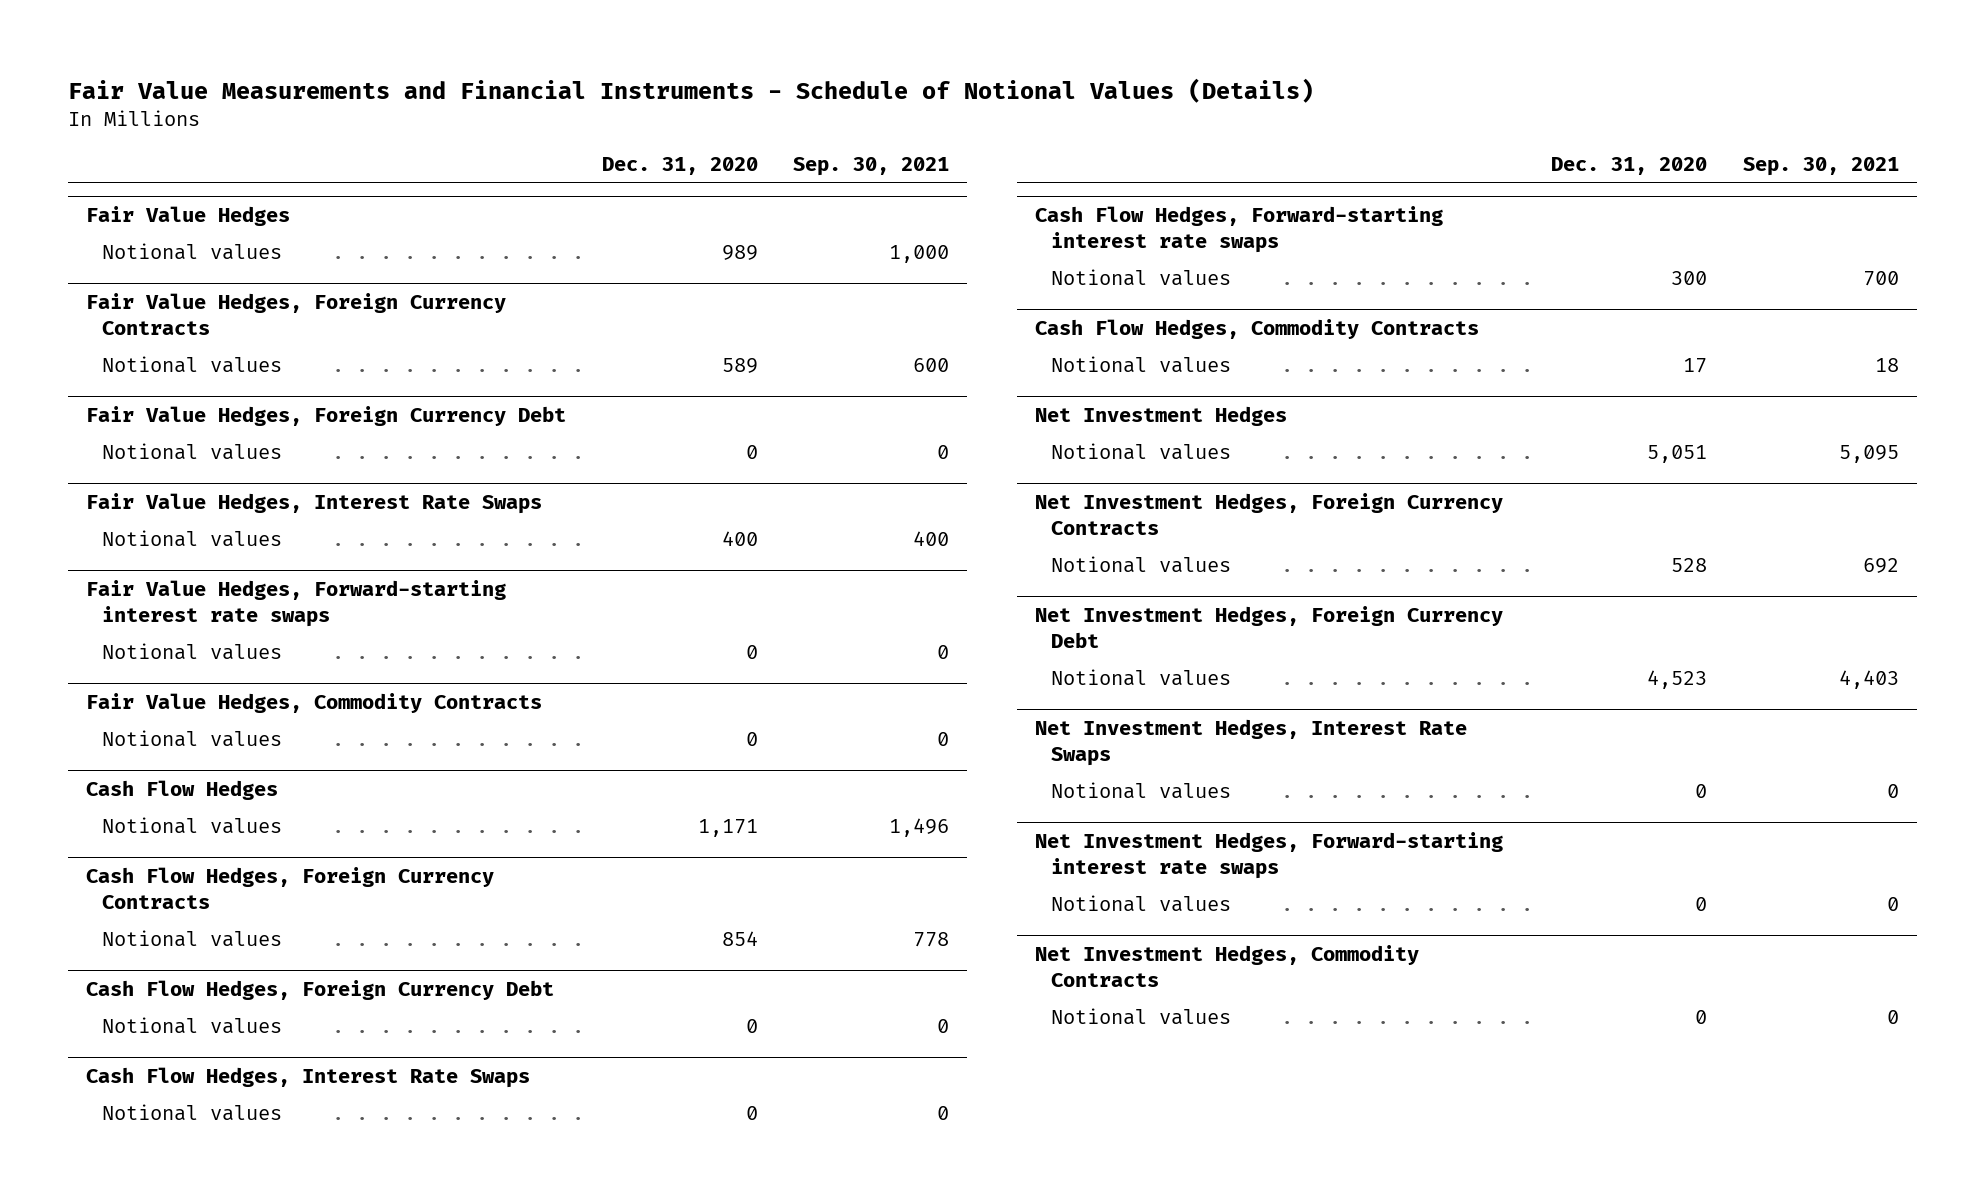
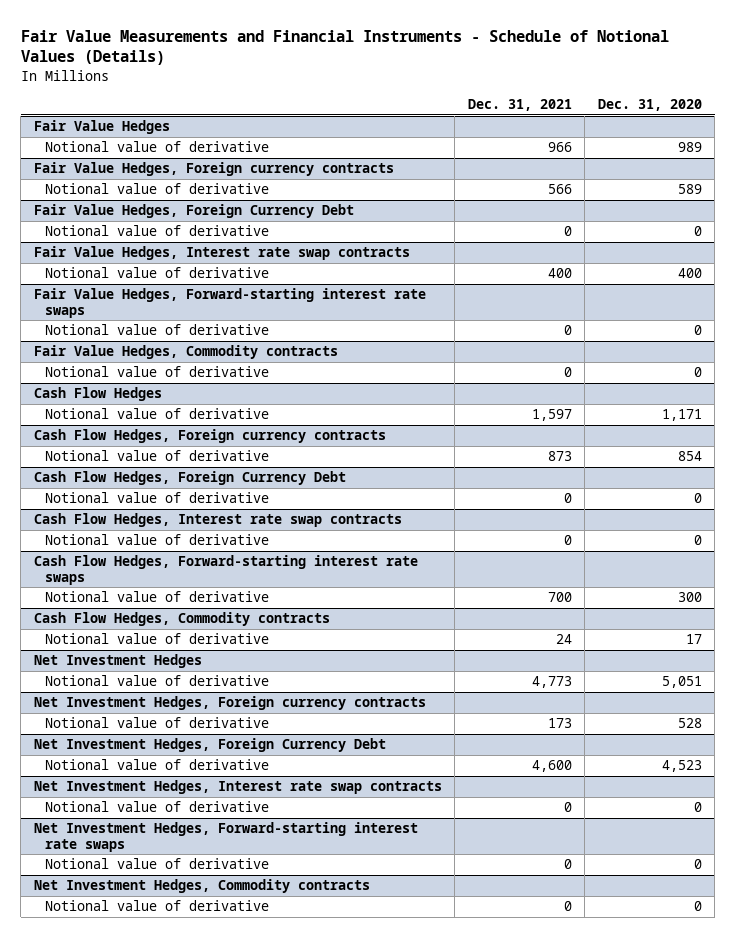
[793,157,950,177] Sep. 30, 2021 -> none
none -> [467,99,572,112] Dec. 31, 2021
[101,243,282,261] Notional values -> [45,141,270,153] Notional value of derivative
[85,293,506,336] Fair Value Hedges, Foreign Currency Contracts -> [33,162,394,177] Fair Value Hedges, Foreign currency contracts
[101,356,282,374] Notional values -> [45,183,270,195] Notional value of derivative
[101,443,282,461] Notional values -> [45,225,270,237] Notional value of derivative
[85,493,542,515] Fair Value Hedges, Interest Rate Swaps -> [33,246,410,261] Fair Value Hedges, Interest rate swap contracts
[101,530,282,548] Notional values -> [45,267,270,279] Notional value of derivative
[101,643,282,661] Notional values -> [45,324,270,336] Notional value of derivative
[85,693,542,714] Fair Value Hedges, Commodity Contracts -> [33,345,338,360] Fair Value Hedges, Commodity contracts
[101,730,282,748] Notional values -> [45,366,270,378] Notional value of derivative
[101,817,282,835] Notional values -> [45,408,270,420] Notional value of derivative
[85,867,494,910] Cash Flow Hedges, Foreign Currency Contracts -> [33,429,386,444] Cash Flow Hedges, Foreign currency contracts
[101,930,282,948] Notional values -> [45,450,270,462] Notional value of derivative
[101,1017,282,1035] Notional values -> [45,492,270,504] Notional value of derivative
[85,1067,530,1089] Cash Flow Hedges, Interest Rate Swaps -> [33,513,402,528] Cash Flow Hedges, Interest rate swap contracts
[101,1104,282,1122] Notional values -> [45,534,270,546] Notional value of derivative
[1051,269,1232,287] Notional values -> [45,591,270,603] Notional value of derivative
[1035,319,1480,340] Cash Flow Hedges, Commodity Contracts -> [33,612,330,627] Cash Flow Hedges, Commodity contracts
[1051,356,1232,374] Notional values -> [45,633,270,645] Notional value of derivative
[1051,443,1232,461] Notional values -> [45,675,270,687] Notional value of derivative
[1035,493,1504,536] Net Investment Hedges, Foreign Currency Contracts -> [33,696,426,711] Net Investment Hedges, Foreign currency contracts
[1051,556,1232,574] Notional values -> [45,717,270,729] Notional value of derivative
[1051,669,1232,687] Notional values -> [45,759,270,771] Notional value of derivative
[1035,719,1468,767] Net Investment Hedges, Interest Rate Swaps -> [33,780,442,795] Net Investment Hedges, Interest rate swap contracts
[1051,782,1232,800] Notional values -> [45,801,270,813] Notional value of derivative
[1051,895,1232,913] Notional values -> [45,858,270,870] Notional value of derivative
[1035,945,1420,988] Net Investment Hedges, Commodity Contracts -> [33,879,370,894] Net Investment Hedges, Commodity contracts
[1051,1008,1232,1026] Notional values -> [45,900,270,912] Notional value of derivative

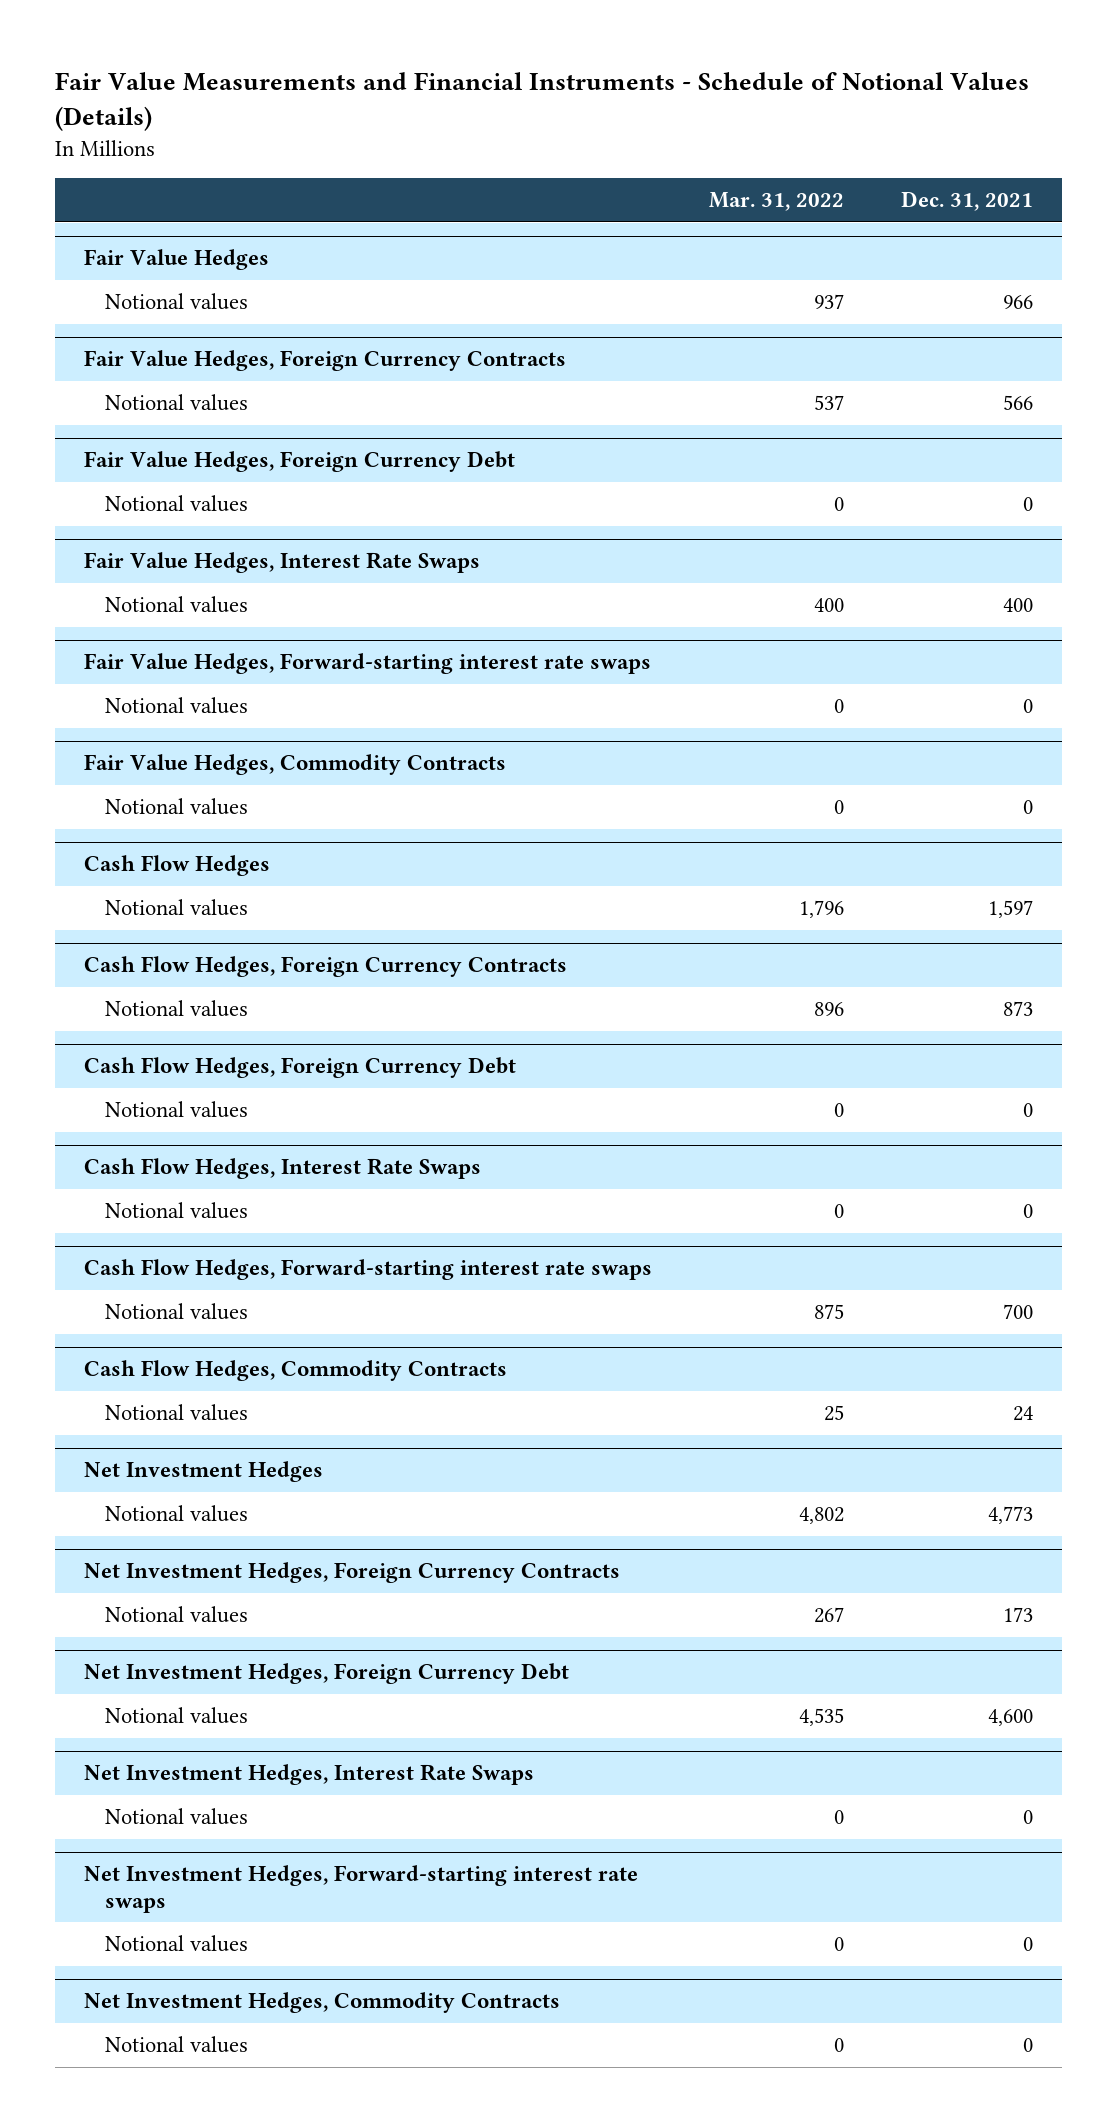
[597,99,702,112] Dec. 31, 2020 -> none
none -> [709,192,845,212] Mar. 31, 2022
[45,141,270,153] Notional value of derivative -> [105,293,249,311] Notional values
[33,162,394,177] Fair Value Hedges, Foreign currency contracts -> [83,350,566,372] Fair Value Hedges, Foreign Currency Contracts
[45,183,270,195] Notional value of derivative -> [105,394,249,412] Notional values
[45,225,270,237] Notional value of derivative -> [105,495,249,513] Notional values
[33,246,410,261] Fair Value Hedges, Interest rate swap contracts -> [83,552,480,574] Fair Value Hedges, Interest Rate Swaps
[45,267,270,279] Notional value of derivative -> [105,596,249,614] Notional values
[45,324,270,336] Notional value of derivative -> [105,697,249,715] Notional values
[33,345,338,360] Fair Value Hedges, Commodity contracts -> [83,754,506,776] Fair Value Hedges, Commodity Contracts
[45,366,270,378] Notional value of derivative -> [105,798,249,816] Notional values
[45,408,270,420] Notional value of derivative -> [105,899,249,917] Notional values
[33,429,386,444] Cash Flow Hedges, Foreign currency contracts -> [83,956,567,978] Cash Flow Hedges, Foreign Currency Contracts
[45,450,270,462] Notional value of derivative -> [105,1000,249,1018] Notional values
[45,492,270,504] Notional value of derivative -> [105,1101,249,1119] Notional values
[33,513,402,528] Cash Flow Hedges, Interest rate swap contracts -> [83,1158,481,1180] Cash Flow Hedges, Interest Rate Swaps
[45,534,270,546] Notional value of derivative -> [105,1202,249,1220] Notional values
[45,591,270,603] Notional value of derivative -> [105,1303,249,1321] Notional values
[33,612,330,627] Cash Flow Hedges, Commodity contracts -> [83,1360,507,1382] Cash Flow Hedges, Commodity Contracts
[45,633,270,645] Notional value of derivative -> [105,1404,249,1422] Notional values
[45,675,270,687] Notional value of derivative -> [105,1505,249,1523] Notional values
[33,696,426,711] Net Investment Hedges, Foreign currency contracts -> [83,1562,620,1584] Net Investment Hedges, Foreign Currency Contracts
[45,717,270,729] Notional value of derivative -> [105,1606,249,1624] Notional values
[45,759,270,771] Notional value of derivative -> [105,1707,249,1725] Notional values
[33,780,442,795] Net Investment Hedges, Interest rate swap contracts -> [83,1764,534,1786] Net Investment Hedges, Interest Rate Swaps
[45,801,270,813] Notional value of derivative -> [105,1808,249,1826] Notional values
[45,858,270,870] Notional value of derivative -> [105,1935,249,1953] Notional values
[33,879,370,894] Net Investment Hedges, Commodity contracts -> [83,1992,560,2014] Net Investment Hedges, Commodity Contracts
[45,900,270,912] Notional value of derivative -> [105,2036,249,2054] Notional values

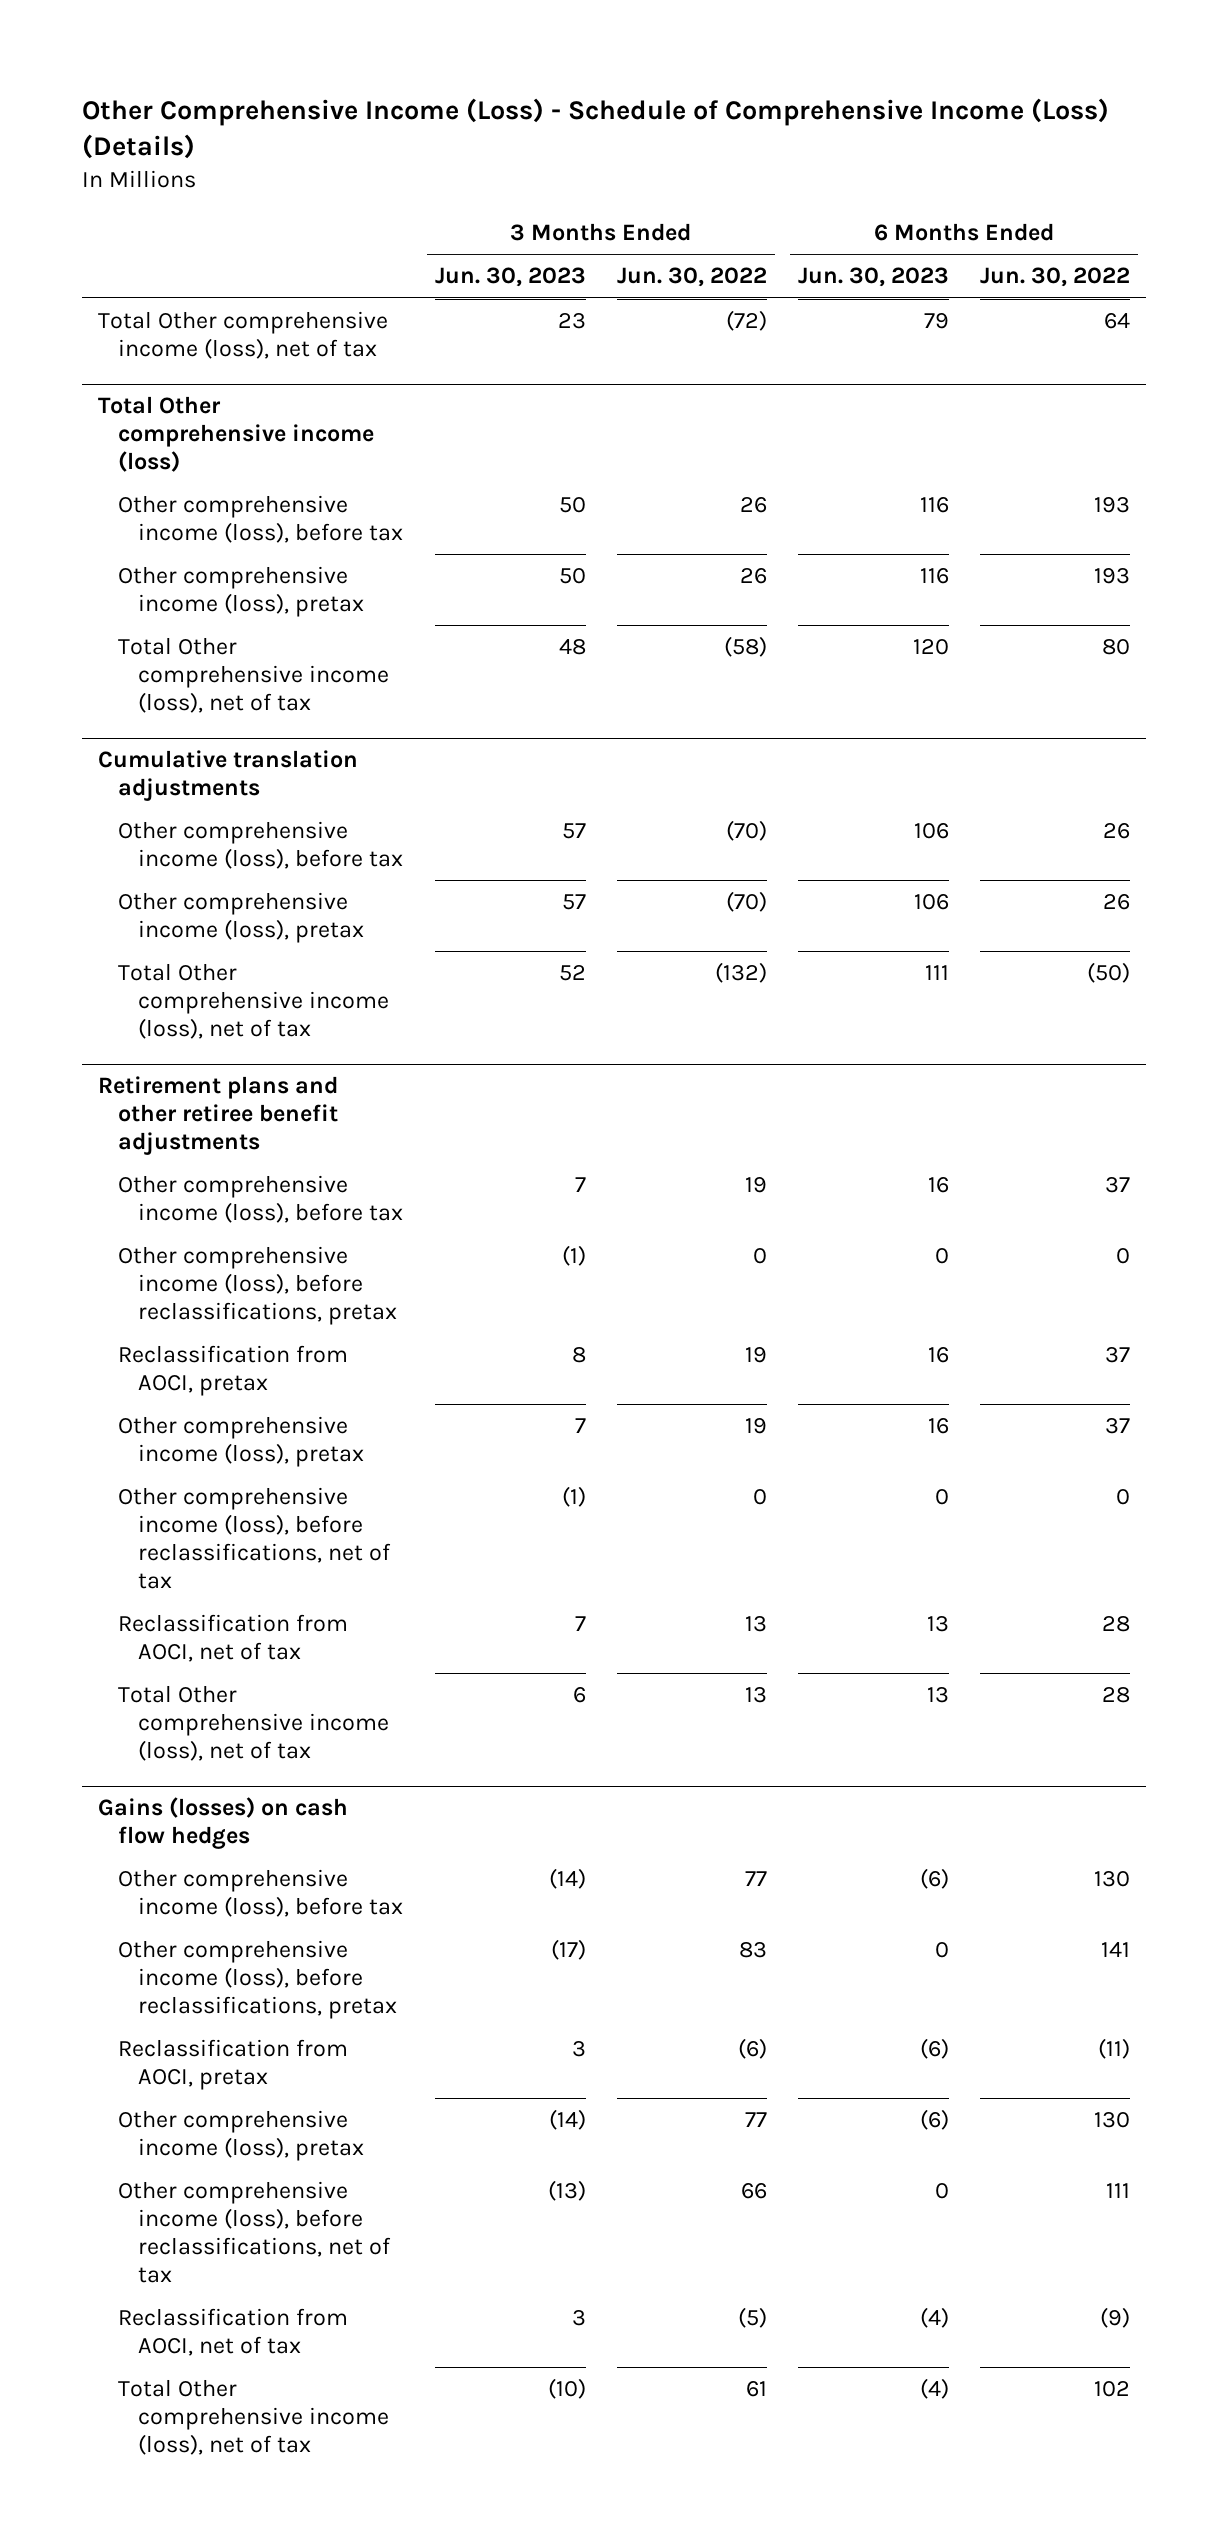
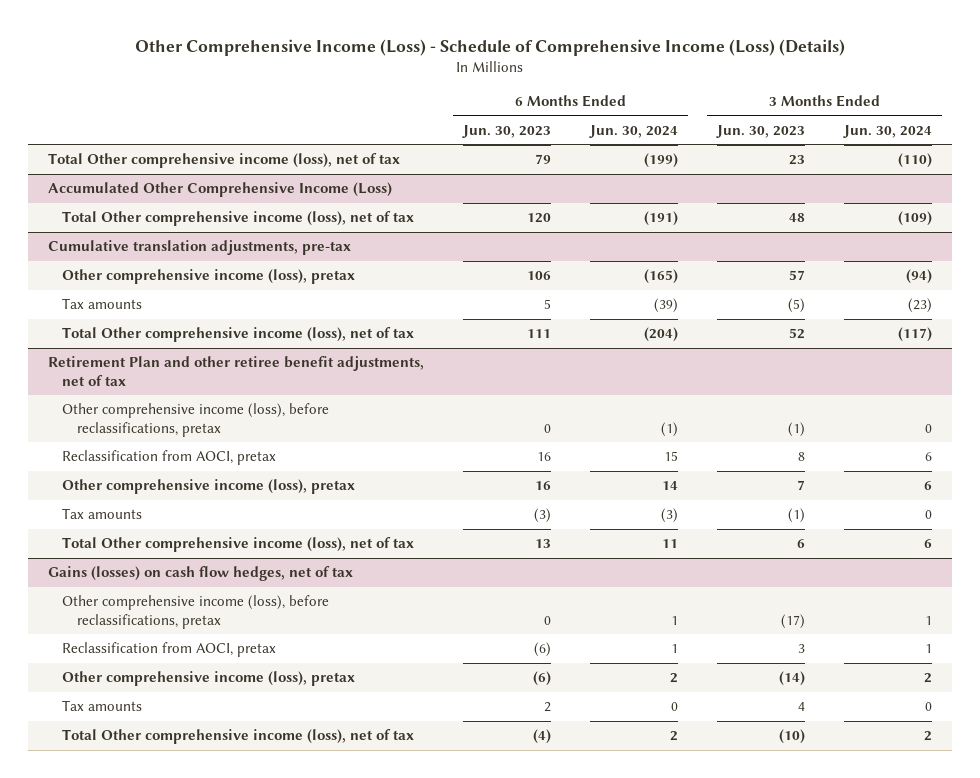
[616,267,767,288] Jun. 30, 2022 -> none
[980,267,1131,288] Jun. 30, 2022 -> none
none -> [589,124,679,138] Jun. 30, 2024
none -> [843,124,933,138] Jun. 30, 2024
[118,495,404,544] Other comprehensive income (loss), before tax -> none
[118,566,365,618] Other comprehensive income (loss), pretax -> none
[97,396,375,473] Total Other comprehensive income (loss) -> [47,182,392,198] Accumulated Other Comprehensive Income (Loss)
[118,821,404,870] Other comprehensive income (loss), before tax -> none
[97,750,358,802] Cumulative translation adjustments -> [47,240,351,256] Cumulative translation adjustments, pre-tax
none -> [62,298,143,310] Tax amounts
[118,1175,404,1224] Other comprehensive income (loss), before tax -> none
[97,1076,339,1156] Retirement plans and other retiree benefit adjustments -> [47,356,424,386] Retirement Plan and other retiree benefit adjustments, net of tax
[118,1487,392,1590] Other comprehensive income (loss), before reclassifications, net of tax -> none
[118,1614,349,1663] Reclassification from AOCI, net of tax -> none
none -> [62,508,143,520] Tax amounts
[118,1869,404,1918] Other comprehensive income (loss), before tax -> none
[97,1797,348,1850] Gains (losses) on cash flow hedges -> [47,566,353,582] Gains (losses) on cash flow hedges, net of tax
[118,2181,392,2284] Other comprehensive income (loss), before reclassifications, net of tax -> none
[118,2308,349,2357] Reclassification from AOCI, net of tax -> none
none -> [62,700,143,712] Tax amounts

